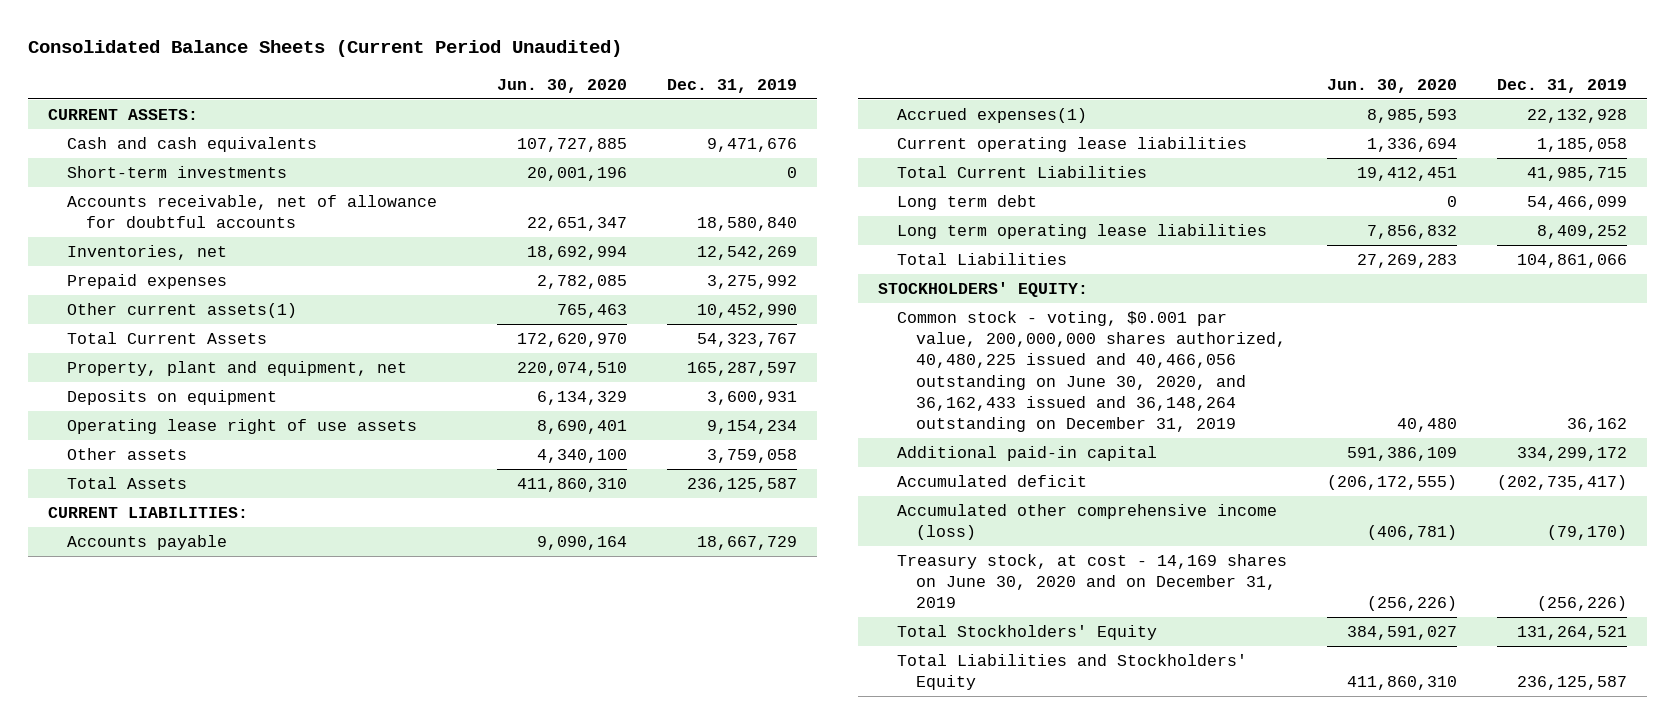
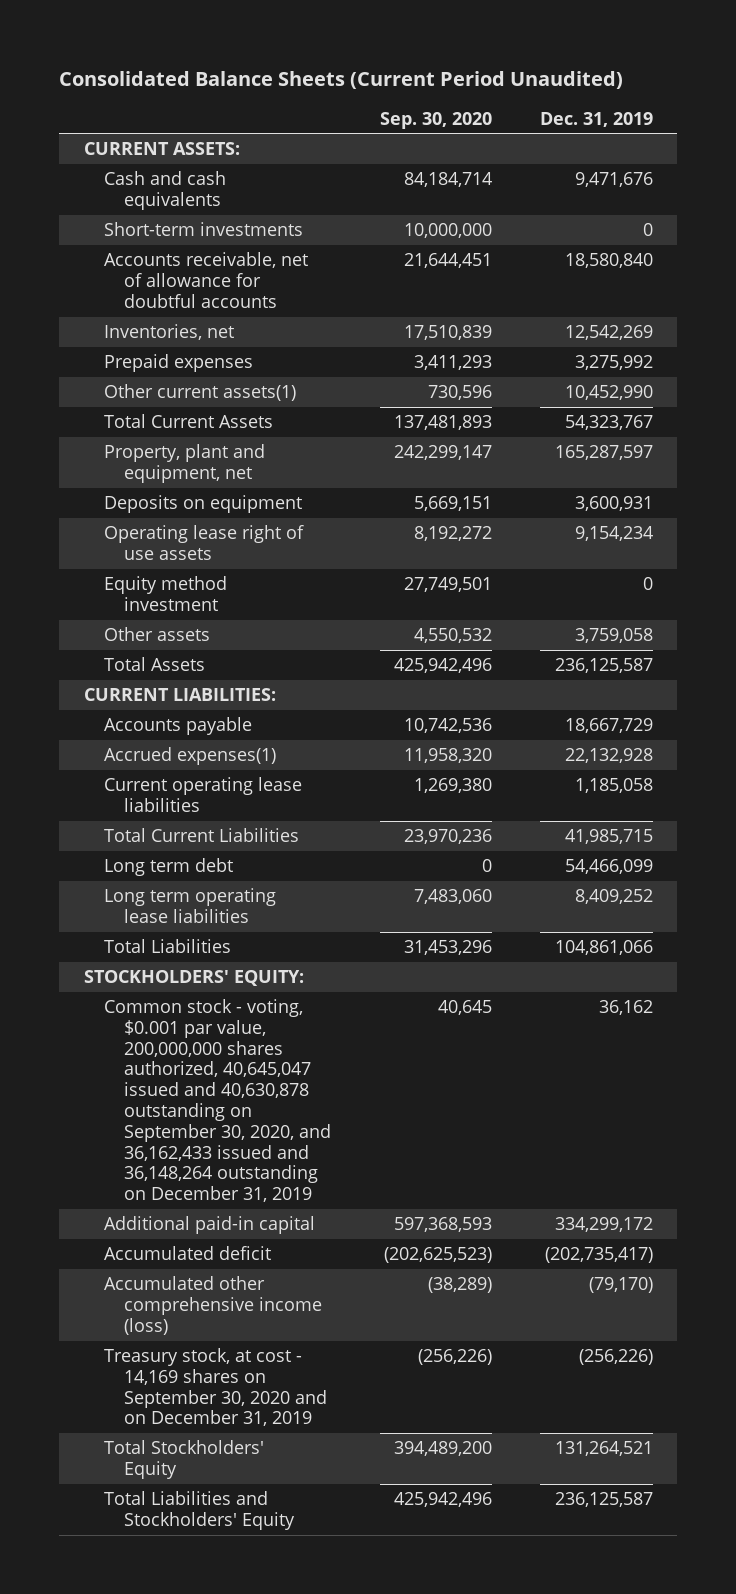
[496,78,627,93] Jun. 30, 2020 -> none
none -> [379,111,492,129] Sep. 30, 2020
none -> [103,576,227,611] Equity method investment
[896,310,1286,432] Common stock - voting, $0.001 par value, 200,000,000 shares authorized, 40,480,225 issued and 40,466,056 outstanding on June 30, 2020, and 36,162,433 issued and 36,148,264 outstanding on December 31, 2019 -> [103,999,332,1203] Common stock - voting, $0.001 par value, 200,000,000 shares authorized, 40,645,047 issued and 40,630,878 outstanding on September 30, 2020, and 36,162,433 issued and 36,148,264 outstanding on December 31, 2019
[896,553,1287,609] Treasury stock, at cost - 14,169 shares on June 30, 2020 and on December 31, 2019 -> [103,1348,328,1427] Treasury stock, at cost - 14,169 shares on September 30, 2020 and on December 31, 2019

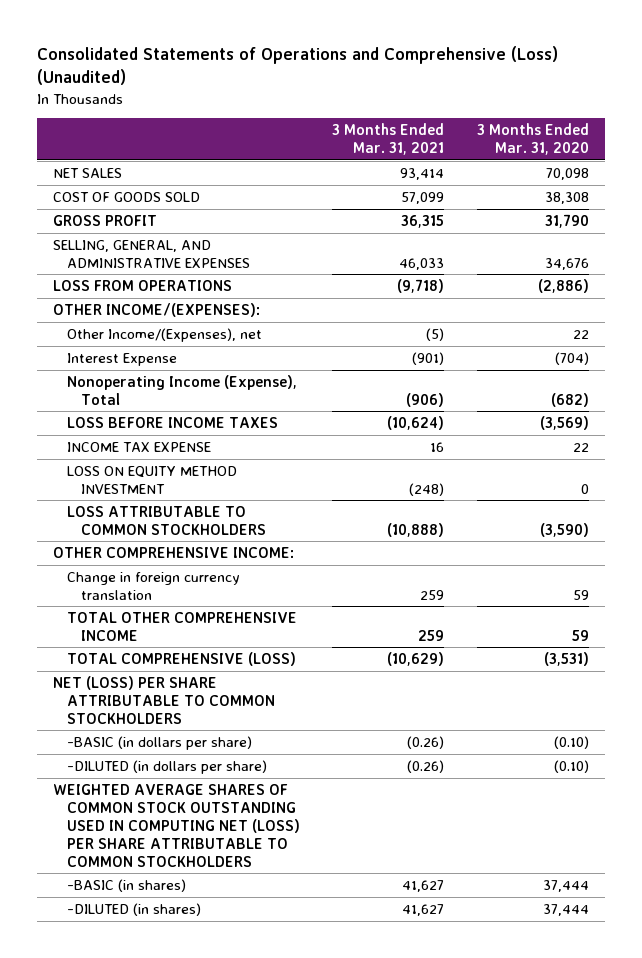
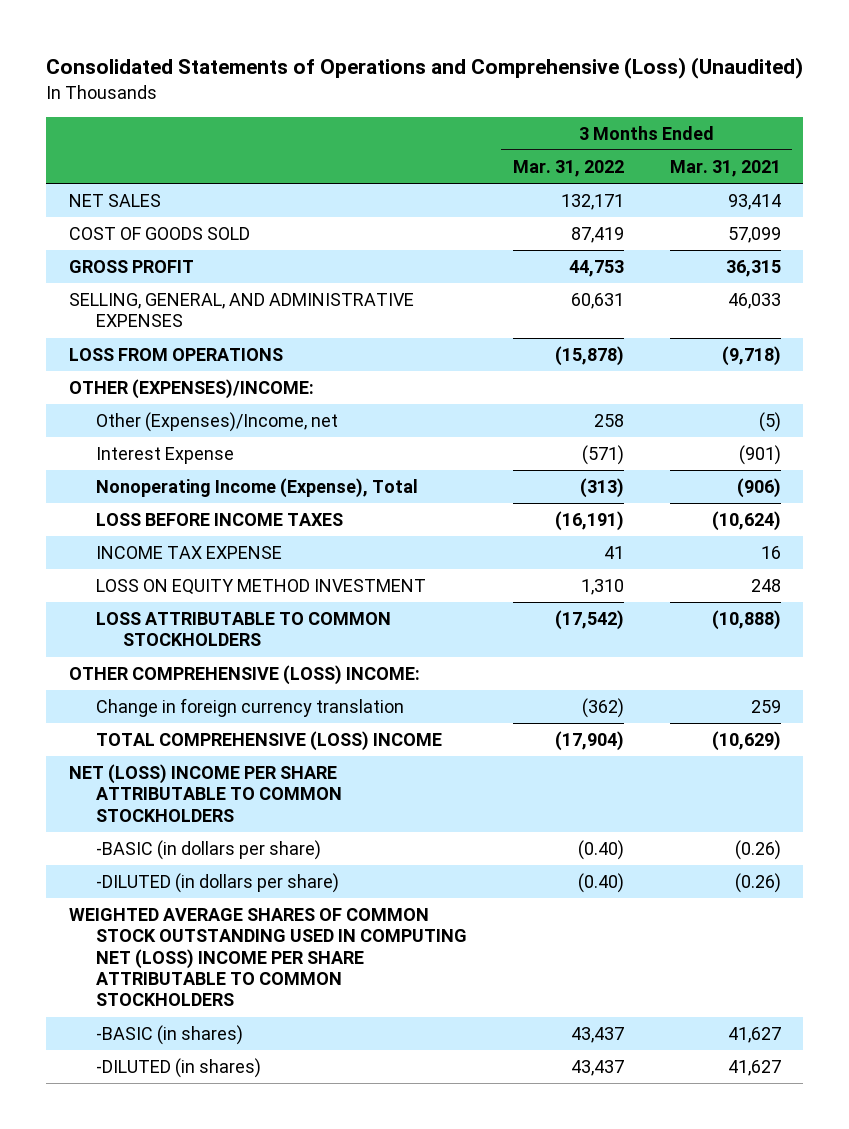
[476,123,589,156] 3 Months Ended Mar. 31, 2020 -> none
none -> [512,159,624,177] Mar. 31, 2022
[53,302,261,317] OTHER INCOME/(EXPENSES): -> [68,379,314,400] OTHER (EXPENSES)/INCOME:
[67,327,263,342] Other Income/(Expenses), net -> [95,412,338,433] Other (Expenses)/Income, net
[409,482,445,496] (248) -> [750,579,781,593] 248
[53,546,295,558] OTHER COMPREHENSIVE INCOME: -> [68,665,420,686] OTHER COMPREHENSIVE (LOSS) INCOME:
[67,611,298,641] TOTAL OTHER COMPREHENSIVE INCOME -> none
[67,651,297,666] TOTAL COMPREHENSIVE (LOSS) -> [95,731,442,752] TOTAL COMPREHENSIVE (LOSS) INCOME
[53,675,276,724] NET (LOSS) PER SHARE ATTRIBUTABLE TO COMMON STOCKHOLDERS -> [68,764,342,822] NET (LOSS) INCOME PER SHARE ATTRIBUTABLE TO COMMON STOCKHOLDERS
[53,783,301,867] WEIGHTED AVERAGE SHARES OF COMMON STOCK OUTSTANDING USED IN COMPUTING NET (LOSS) PER SHARE ATTRIBUTABLE TO COMMON STOCKHOLDERS -> [68,908,467,1007] WEIGHTED AVERAGE SHARES OF COMMON STOCK OUTSTANDING USED IN COMPUTING NET (LOSS) INCOME PER SHARE ATTRIBUTABLE TO COMMON STOCKHOLDERS

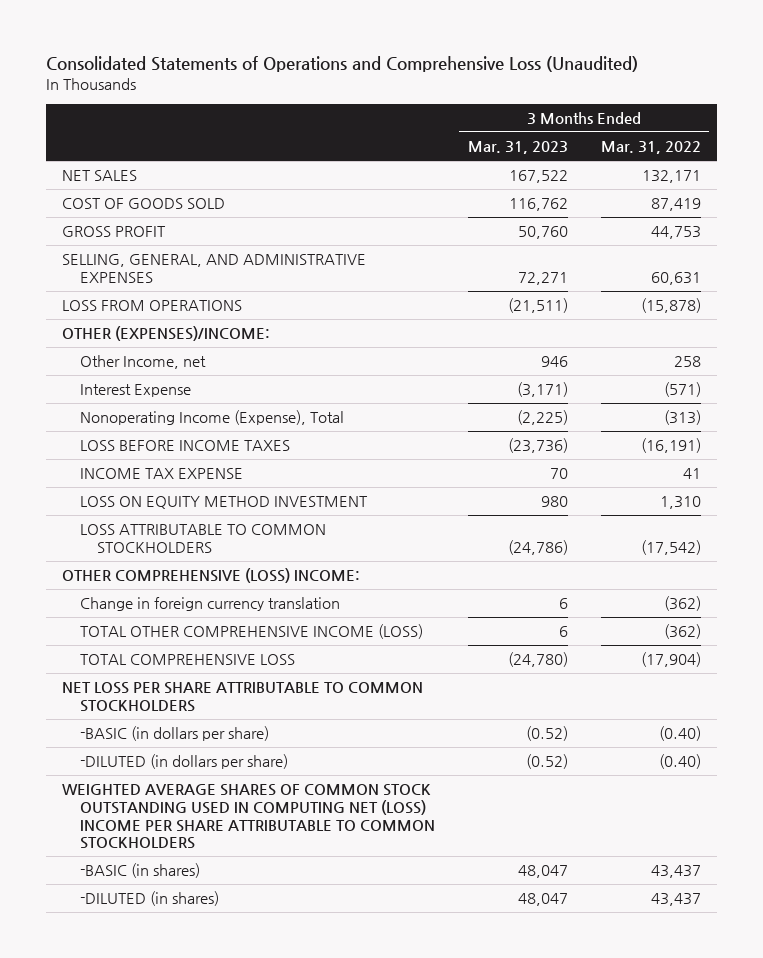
[45,57,803,80] Consolidated Statements of Operations and Comprehensive (Loss) (Unaudited) -> [45,55,638,72] Consolidated Statements of Operations and Comprehensive Loss (Unaudited)
[669,159,781,177] Mar. 31, 2021 -> none
none -> [467,141,568,155] Mar. 31, 2023
[95,412,338,433] Other (Expenses)/Income, net -> [79,355,206,370] Other Income, net
none -> [79,624,423,640] TOTAL OTHER COMPREHENSIVE INCOME (LOSS)
[95,731,442,752] TOTAL COMPREHENSIVE (LOSS) INCOME -> [79,654,295,666] TOTAL COMPREHENSIVE LOSS
[68,764,342,822] NET (LOSS) INCOME PER SHARE ATTRIBUTABLE TO COMMON STOCKHOLDERS -> [62,682,424,713] NET LOSS PER SHARE ATTRIBUTABLE TO COMMON STOCKHOLDERS

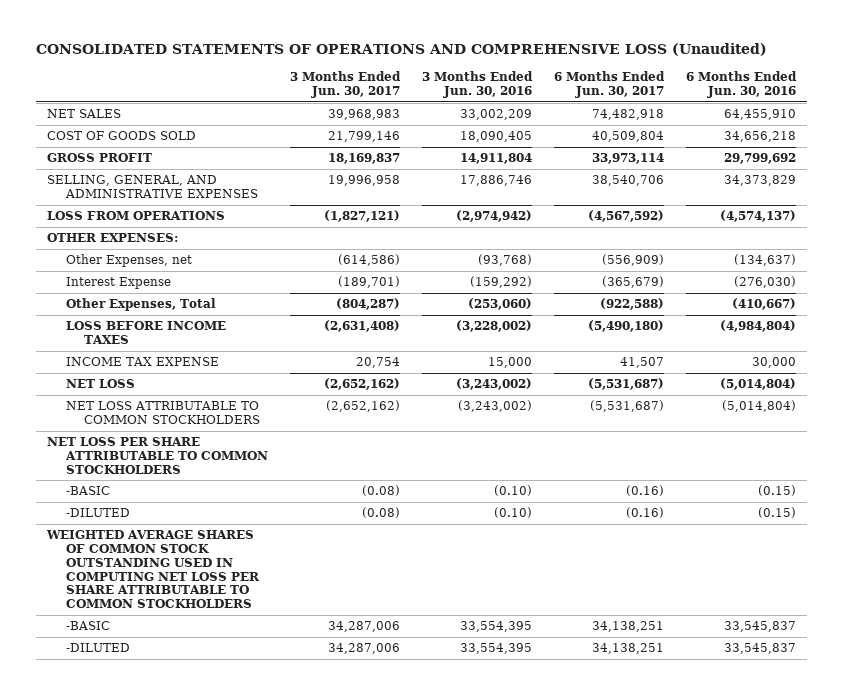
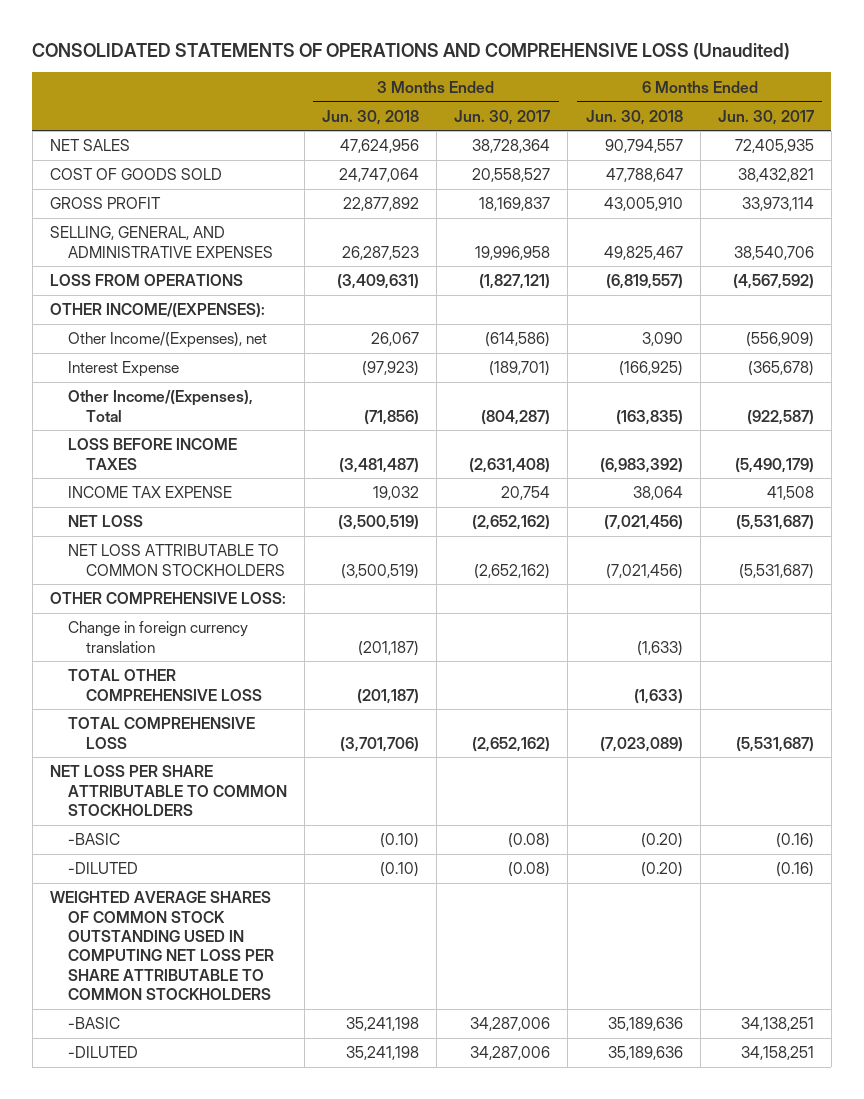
[421,71,533,99] 3 Months Ended Jun. 30, 2016 -> none
[685,71,797,99] 6 Months Ended Jun. 30, 2016 -> none
none -> [322,109,420,125] Jun. 30, 2018
none -> [585,109,683,125] Jun. 30, 2018
[327,109,400,121] 39,968,983 -> [472,139,551,154] 38,728,364
[591,109,664,121] 74,482,918 -> [734,139,814,154] 72,405,935
[327,131,400,143] 21,799,146 -> [472,168,551,183] 20,558,527
[591,131,664,143] 40,509,804 -> [737,168,814,183] 38,432,821
[47,233,179,243] OTHER EXPENSES: -> [49,303,265,319] OTHER INCOME/(EXPENSES):
[65,254,192,268] Other Expenses, net -> [68,332,268,349] Other Income/(Expenses), net
[601,276,664,289] (365,679) -> [747,361,814,377] (365,678)
[65,298,216,312] Other Expenses, Total -> [68,390,254,422] Other Income/(Expenses), Total
[599,298,664,311] (922,588) -> [746,409,814,425] (922,587)
[587,320,664,333] (5,490,180) -> [734,457,814,473] (5,490,179)
[619,357,664,369] 41,507 -> [766,486,814,501] 41,508
none -> [49,592,286,605] OTHER COMPREHENSIVE LOSS:
none -> [68,621,249,653] Change in foreign currency translation
none -> [68,669,263,701] TOTAL OTHER COMPREHENSIVE LOSS
none -> [68,717,256,749] TOTAL COMPREHENSIVE LOSS
[591,643,664,655] 34,138,251 -> [740,1046,814,1061] 34,158,251

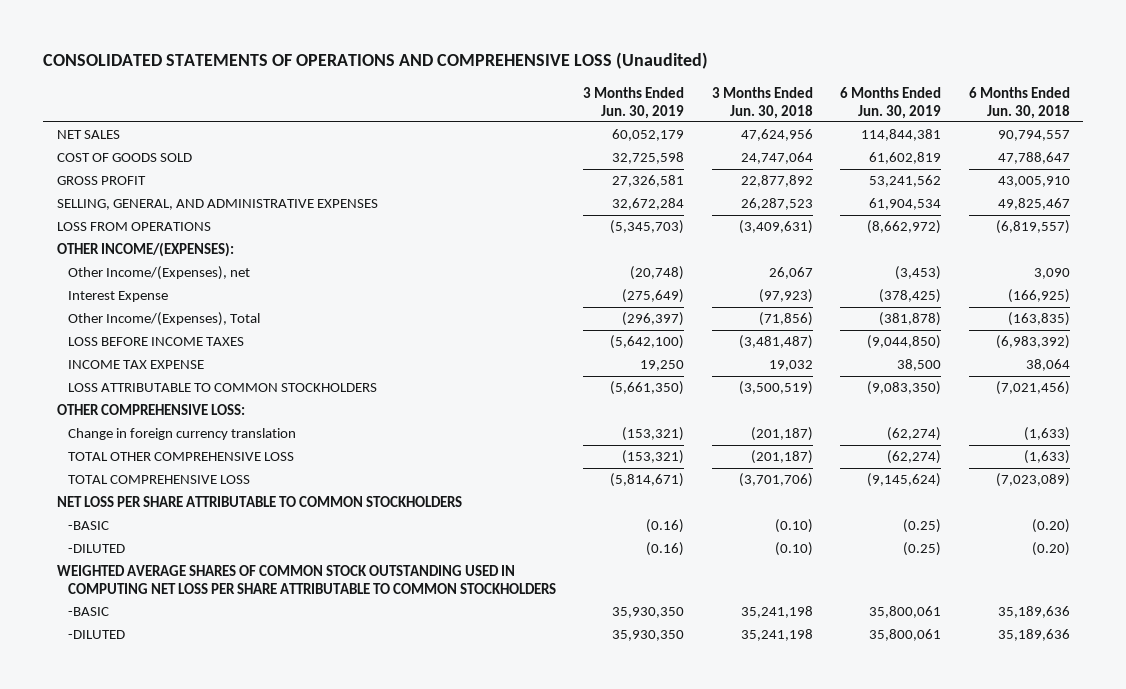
[454,109,551,125] Jun. 30, 2017 -> none
[717,109,814,125] Jun. 30, 2017 -> none
none -> [583,86,685,119] 3 Months Ended Jun. 30, 2019
none -> [840,86,942,119] 6 Months Ended Jun. 30, 2019
[68,515,144,528] NET LOSS -> none
[68,544,286,576] NET LOSS ATTRIBUTABLE TO COMMON STOCKHOLDERS -> [67,383,377,393] LOSS ATTRIBUTABLE TO COMMON STOCKHOLDERS

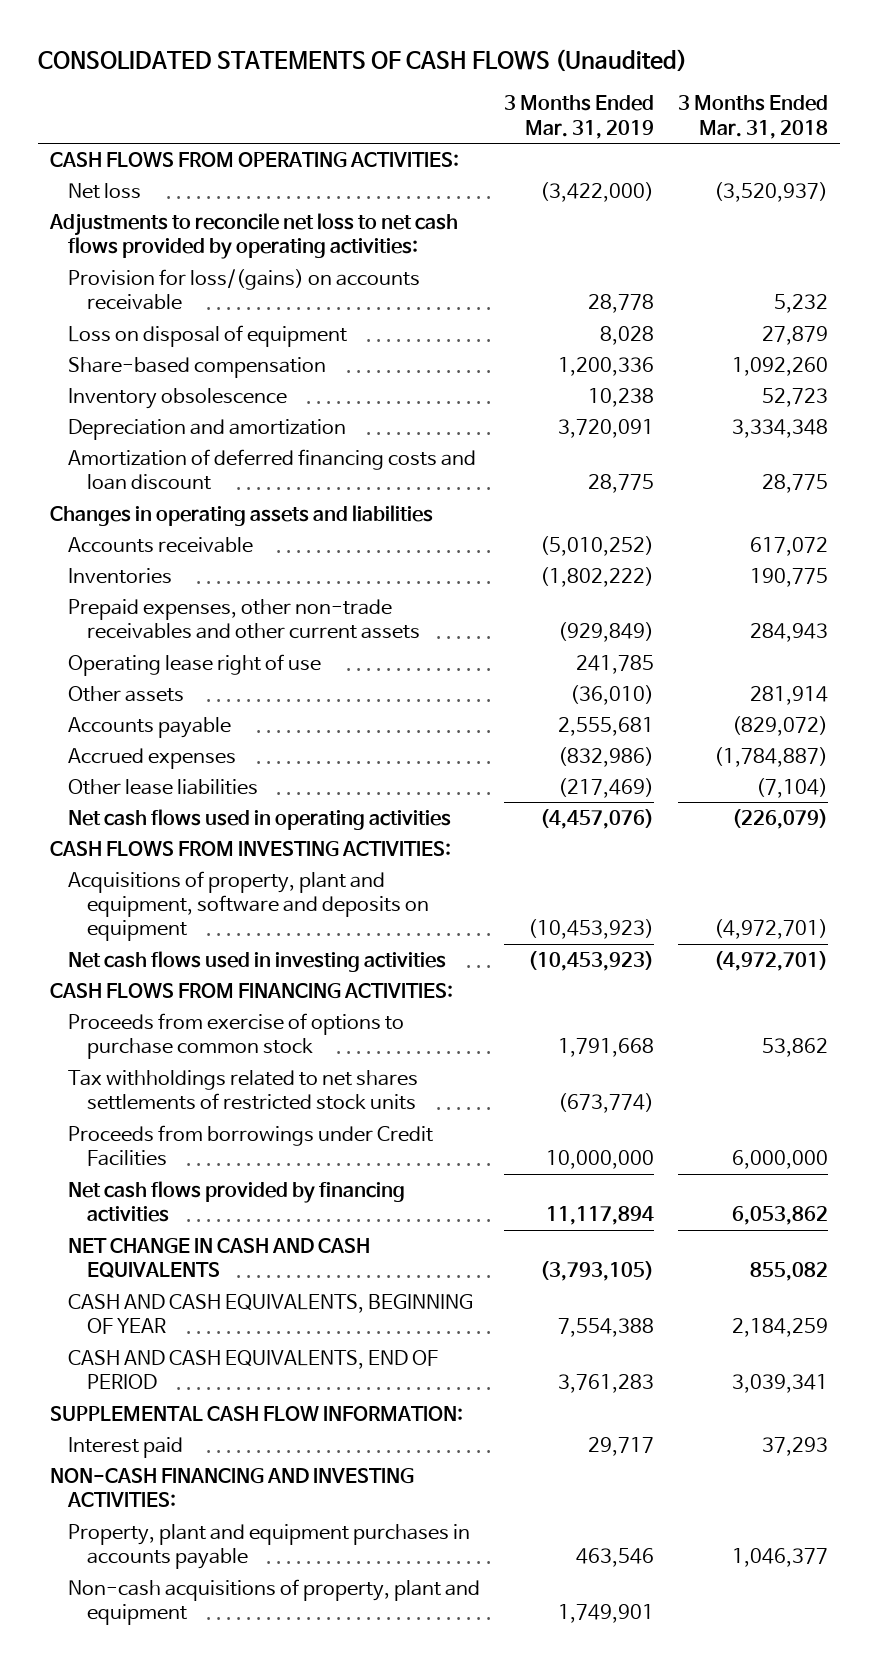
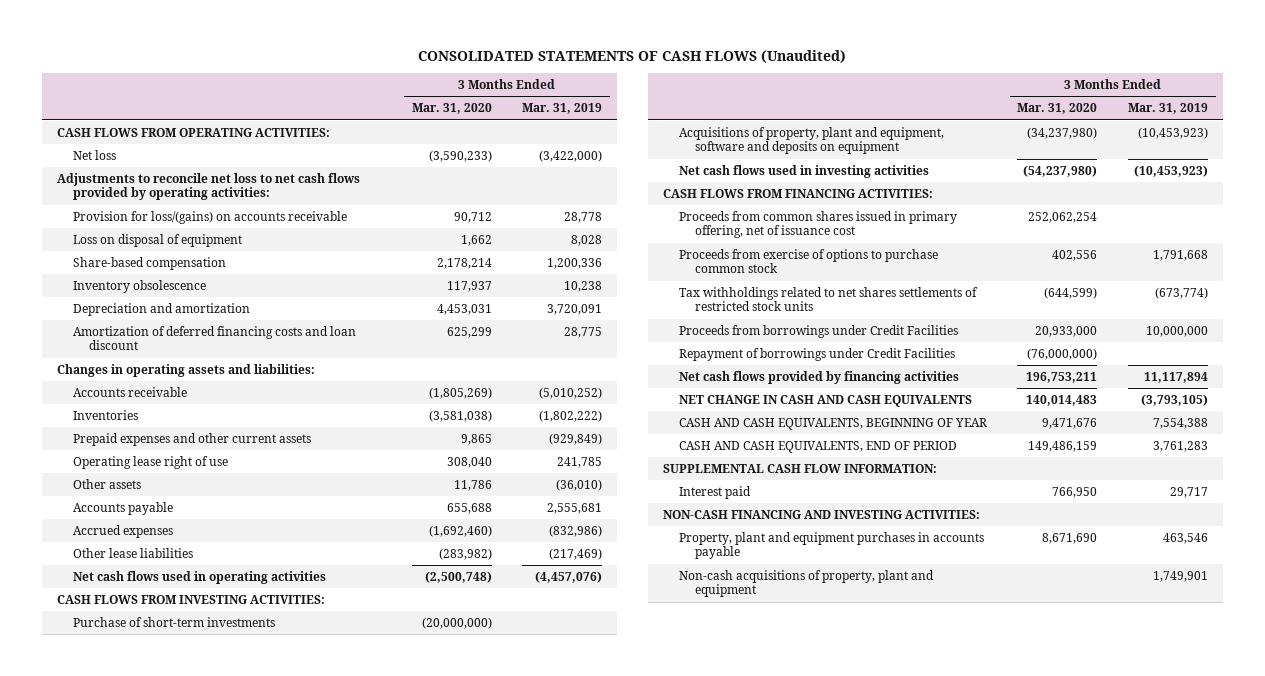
[678,95,829,139] 3 Months Ended Mar. 31, 2018 -> none
none -> [411,103,492,115] Mar. 31, 2020
[50,504,434,526] Changes in operating assets and liabilities -> [56,364,315,378] Changes in operating assets and liabilities:
[68,598,420,640] Prepaid expenses, other non-trade receivables and other current assets -> [73,433,312,447] Prepaid expenses and other current assets
none -> [73,617,276,628] Purchase of short-term investments
none -> [678,211,957,239] Proceeds from common shares issued in primary offering, net of issuance cost
none -> [678,348,955,362] Repayment of borrowings under Credit Facilities

